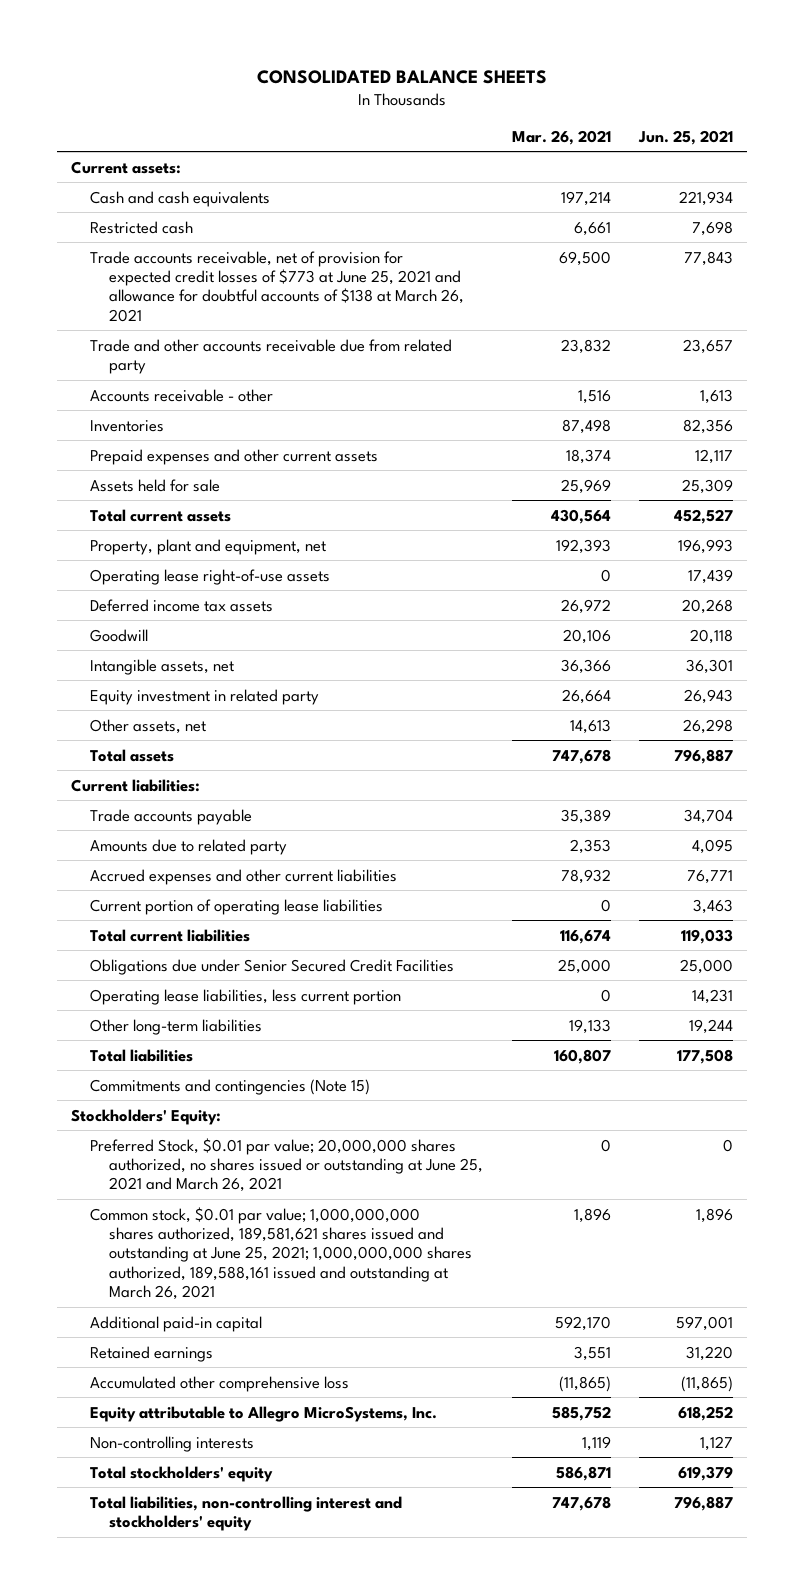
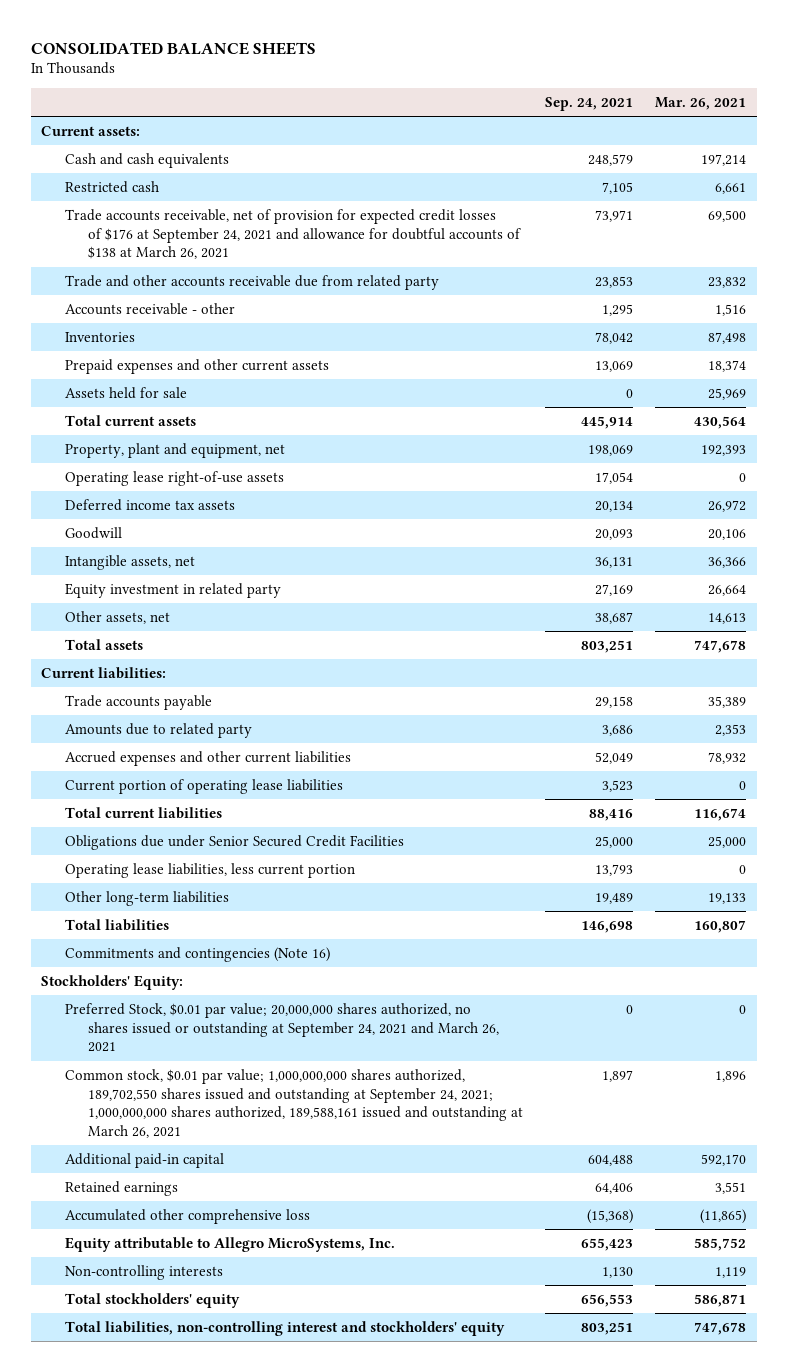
[638,129,734,145] Jun. 25, 2021 -> none
none -> [545,97,634,112] Sep. 24, 2021
[90,250,464,322] Trade accounts receivable, net of provision for expected credit losses of $773 at June 25, 2021 and allowance for doubtful accounts of $138 at March 26, 2021 -> [64,208,522,260] Trade accounts receivable, net of provision for expected credit losses of $176 at September 24, 2021 and allowance for doubtful accounts of $138 at March 26, 2021
[90,1078,371,1095] Commitments and contingencies (Note 15) -> [64,946,330,962] Commitments and contingencies (Note 16)
[90,1137,483,1193] Preferred Stock, $0.01 par value; 20,000,000 shares authorized, no shares issued or outstanding at June 25, 2021 and March 26, 2021 -> [64,1002,500,1053] Preferred Stock, $0.01 par value; 20,000,000 shares authorized, no shares issued or outstanding at September 24, 2021 and March 26, 2021
[90,1206,472,1300] Common stock, $0.01 par value; 1,000,000,000 shares authorized, 189,581,621 shares issued and outstanding at June 25, 2021; 1,000,000,000 shares authorized, 189,588,161 issued and outstanding at March 26, 2021 -> [64,1068,524,1138] Common stock, $0.01 par value; 1,000,000,000 shares authorized, 189,702,550 shares issued and outstanding at September 24, 2021; 1,000,000,000 shares authorized, 189,588,161 issued and outstanding at March 26, 2021

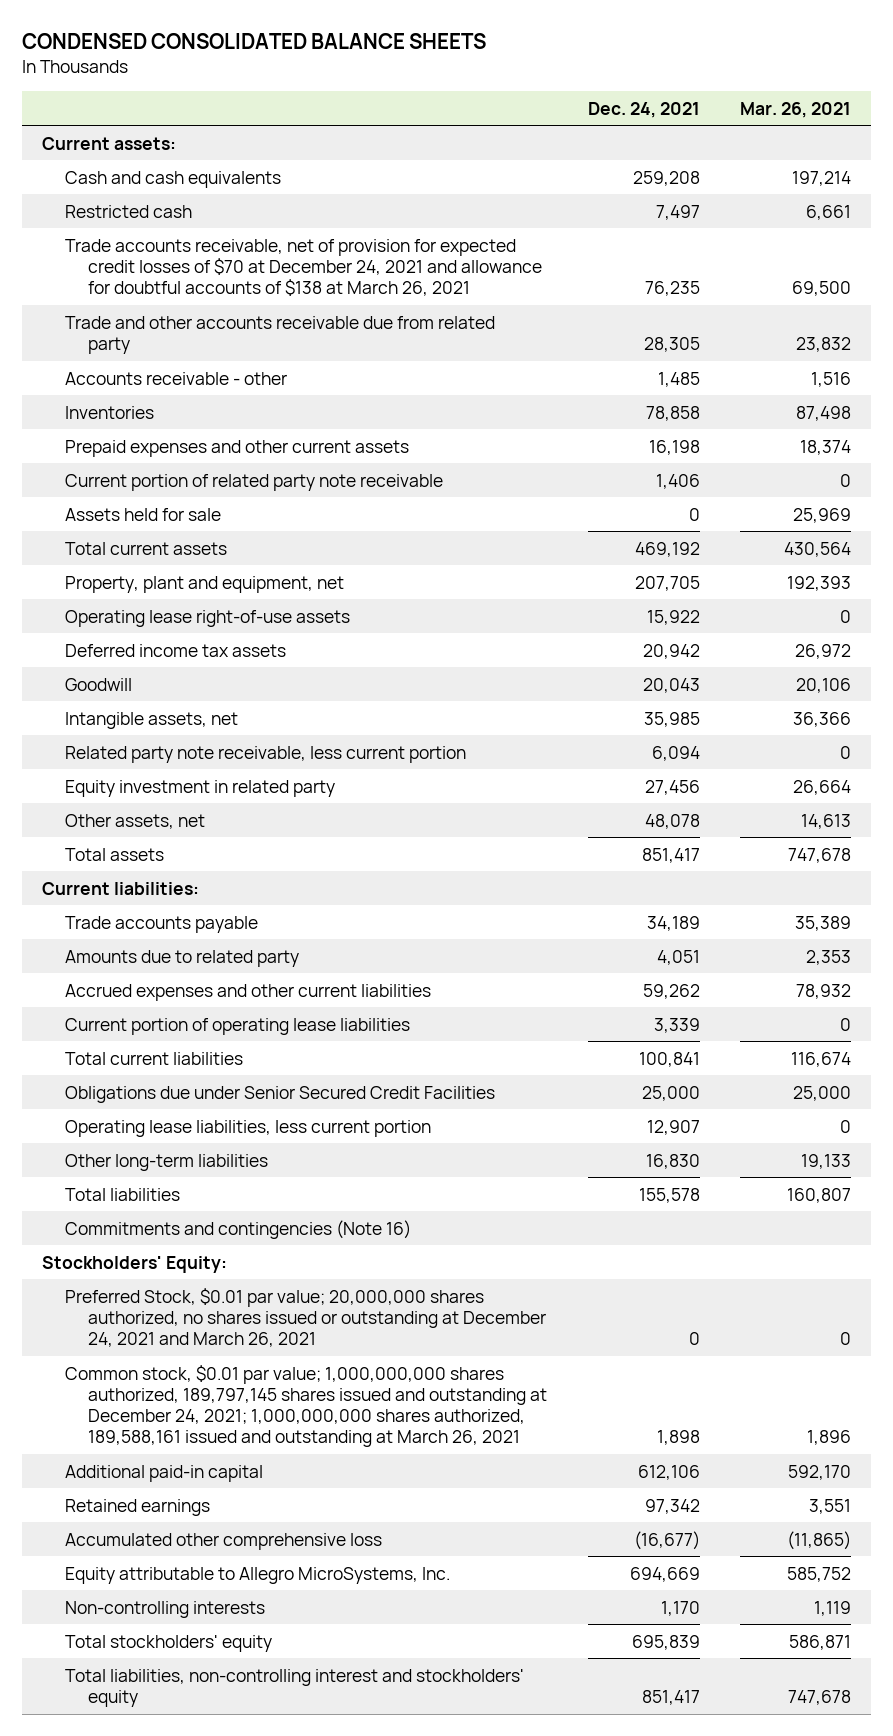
[30,41,316,55] CONSOLIDATED BALANCE SHEETS -> [21,33,486,50] CONDENSED CONSOLIDATED BALANCE SHEETS
[545,97,634,112] Sep. 24, 2021 -> none
none -> [587,101,700,118] Dec. 24, 2021
[64,208,522,260] Trade accounts receivable, net of provision for expected credit losses of $176 at September 24, 2021 and allowance for doubtful accounts of $138 at March 26, 2021 -> [65,238,543,296] Trade accounts receivable, net of provision for expected credit losses of $70 at December 24, 2021 and allowance for doubtful accounts of $138 at March 26, 2021
none -> [65,473,444,491] Current portion of related party note receivable
none -> [65,745,467,763] Related party note receivable, less current portion
[64,1002,500,1053] Preferred Stock, $0.01 par value; 20,000,000 shares authorized, no shares issued or outstanding at September 24, 2021 and March 26, 2021 -> [65,1287,547,1347] Preferred Stock, $0.01 par value; 20,000,000 shares authorized, no shares issued or outstanding at December 24, 2021 and March 26, 2021
[64,1068,524,1138] Common stock, $0.01 par value; 1,000,000,000 shares authorized, 189,702,550 shares issued and outstanding at September 24, 2021; 1,000,000,000 shares authorized, 189,588,161 issued and outstanding at March 26, 2021 -> [65,1364,548,1447] Common stock, $0.01 par value; 1,000,000,000 shares authorized, 189,797,145 shares issued and outstanding at December 24, 2021; 1,000,000,000 shares authorized, 189,588,161 issued and outstanding at March 26, 2021

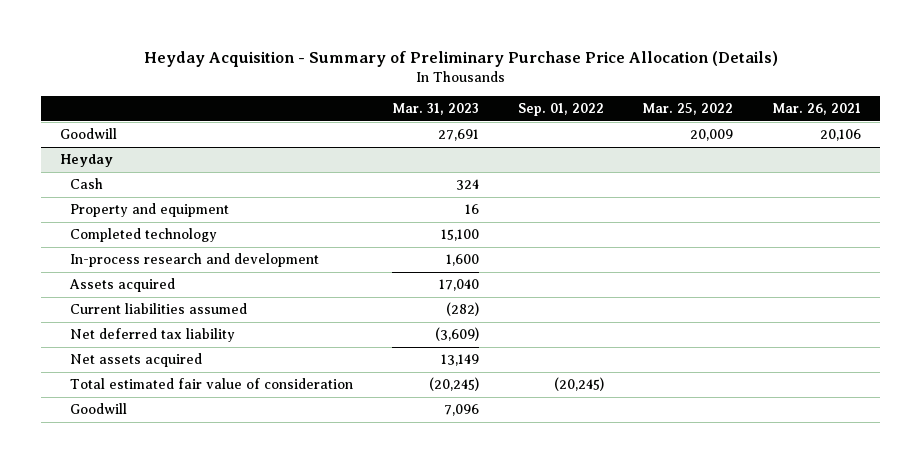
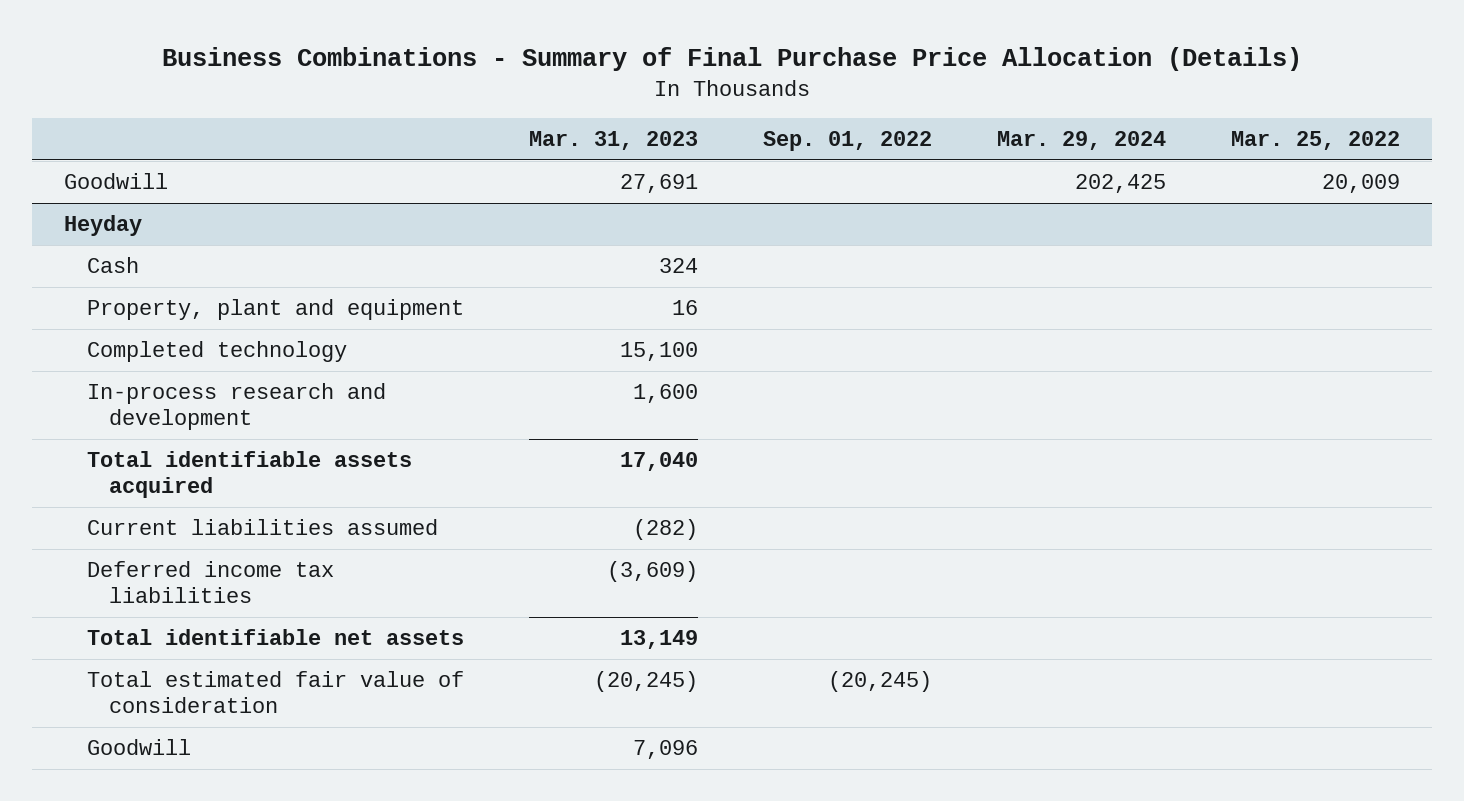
[143,50,778,67] Heyday Acquisition - Summary of Preliminary Purchase Price Allocation (Details) -> [162,46,1303,71] Business Combinations - Summary of Final Purchase Price Allocation (Details)
[772,102,862,115] Mar. 26, 2021 -> none
none -> [996,131,1166,151] Mar. 29, 2024
[70,203,230,218] Property and equipment -> [86,299,464,321] Property, plant and equipment
[69,278,176,293] Assets acquired -> [86,451,412,498] Total identifiable assets acquired
[70,328,236,343] Net deferred tax liability -> [86,561,334,603] Deferred income tax liabilities
[70,353,203,368] Net assets acquired -> [86,629,464,646] Total identifiable net assets

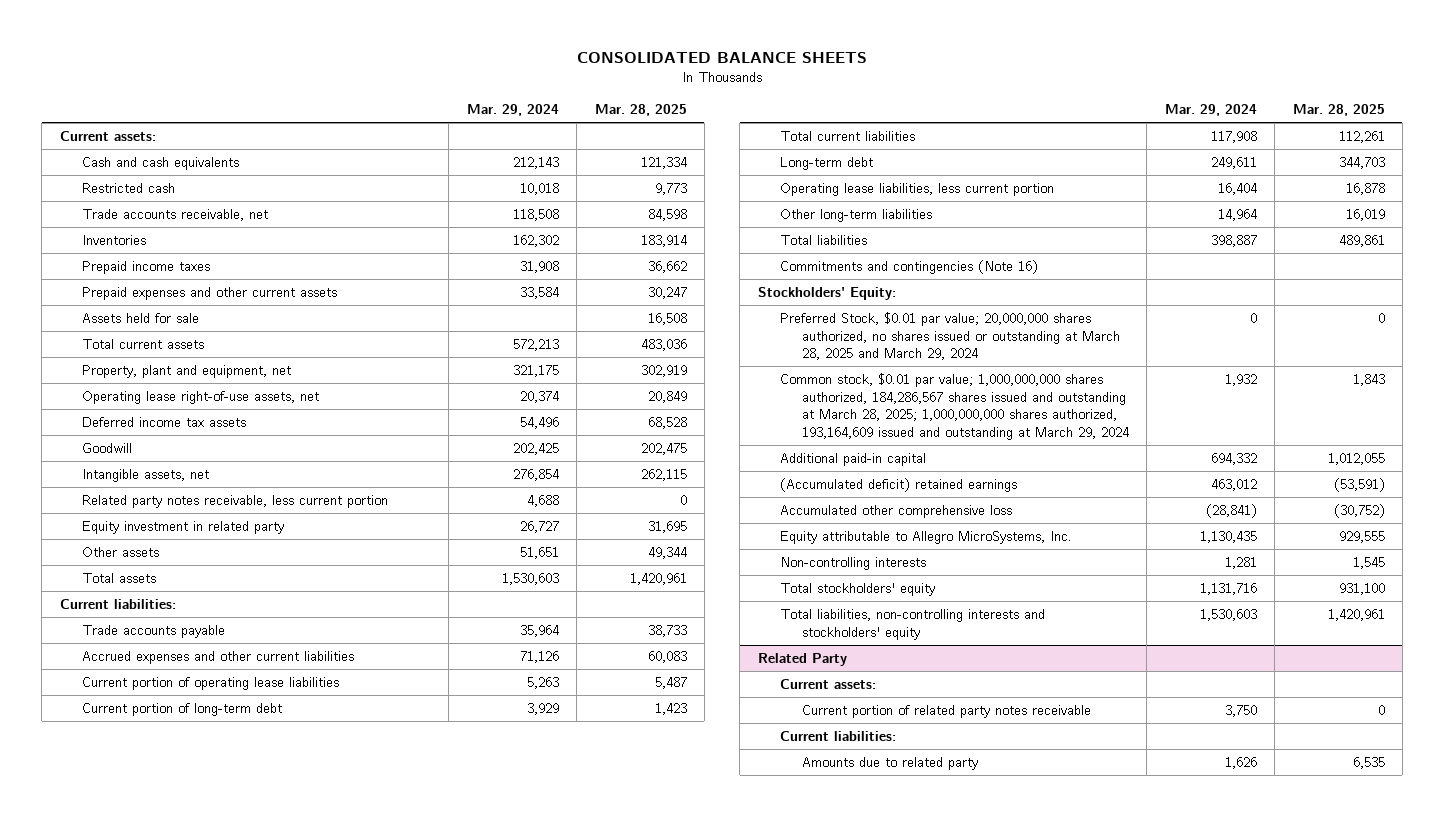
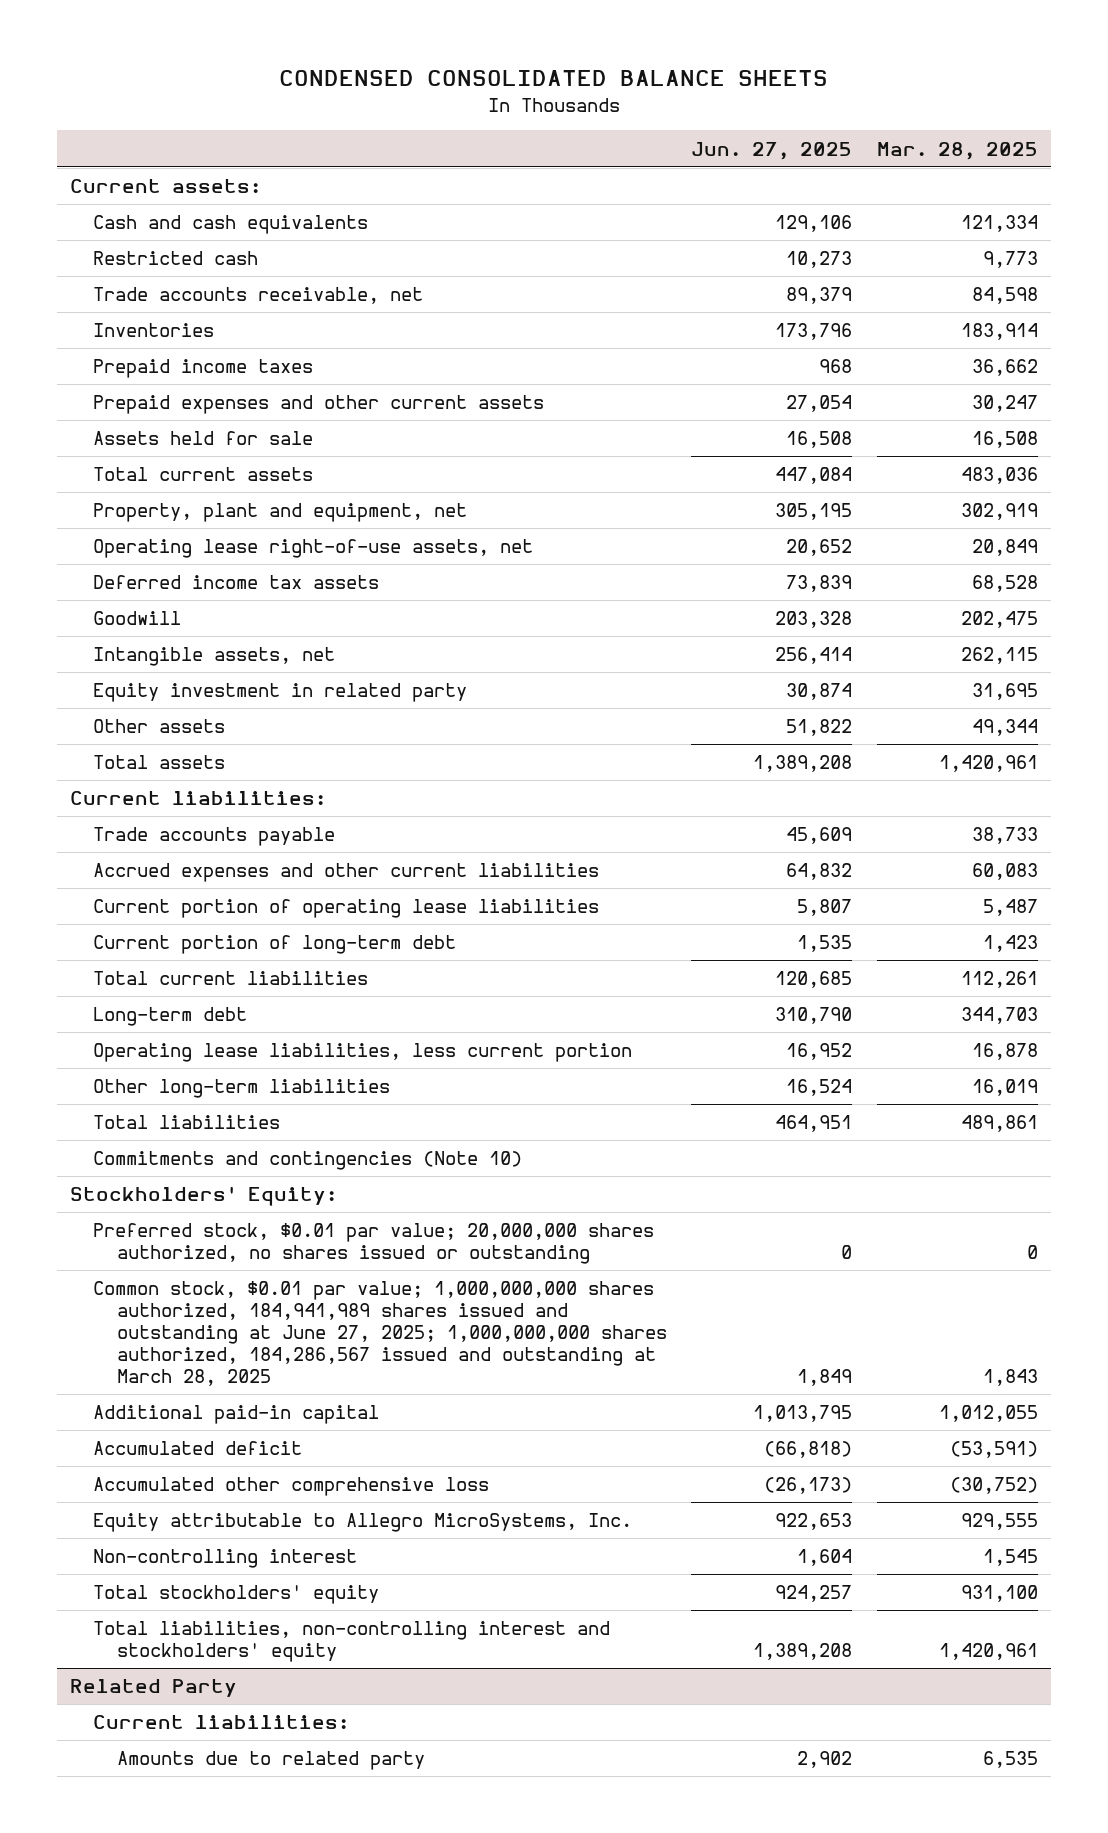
[577,52,868,64] CONSOLIDATED BALANCE SHEETS -> [278,70,828,87] CONDENSED CONSOLIDATED BALANCE SHEETS
[466,104,559,117] Mar. 29, 2024 -> none
none -> [691,141,853,160] Jun. 27, 2025
[81,494,388,508] Related party notes receivable, less current portion -> none
[779,259,1038,274] Commitments and contingencies (Note 16) -> [93,1151,523,1171] Commitments and contingencies (Note 10)
[779,311,1120,361] Preferred Stock, $0.01 par value; 20,000,000 shares authorized, no shares issued or outstanding at March 28, 2025 and March 29, 2024 -> [93,1223,655,1265] Preferred stock, $0.01 par value; 20,000,000 shares authorized, no shares issued or outstanding
[779,372,1129,441] Common stock, $0.01 par value; 1,000,000,000 shares authorized, 184,286,567 shares issued and outstanding at March 28, 2025; 1,000,000,000 shares authorized, 193,164,609 issued and outstanding at March 29, 2024 -> [93,1281,667,1386] Common stock, $0.01 par value; 1,000,000,000 shares authorized, 184,941,989 shares issued and outstanding at June 27, 2025; 1,000,000,000 shares authorized, 184,286,567 issued and outstanding at March 28, 2025
[779,477,1017,492] (Accumulated deficit) retained earnings -> [93,1441,303,1456] Accumulated deficit
[779,556,926,570] Non-controlling interests -> [93,1549,358,1569] Non-controlling interest
[779,608,1045,640] Total liabilities, non-controlling interests and stockholders' equity -> [93,1621,611,1663] Total liabilities, non-controlling interest and stockholders' equity
[779,678,876,689] Current assets: -> none
[801,704,1091,718] Current portion of related party notes receivable -> none

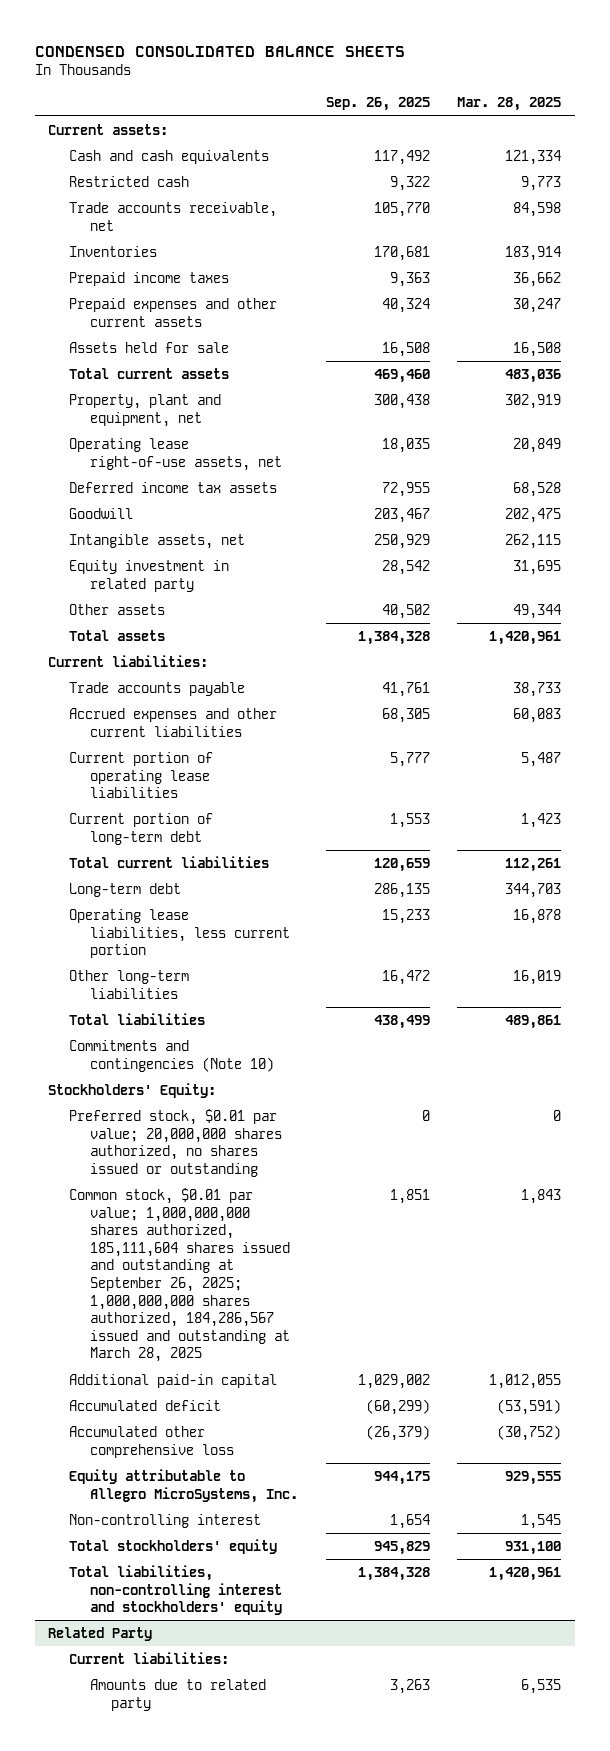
[691,141,853,160] Jun. 27, 2025 -> none
none -> [325,97,430,112] Sep. 26, 2025
[93,1281,667,1386] Common stock, $0.01 par value; 1,000,000,000 shares authorized, 184,941,989 shares issued and outstanding at June 27, 2025; 1,000,000,000 shares authorized, 184,286,567 issued and outstanding at March 28, 2025 -> [69,1188,291,1363] Common stock, $0.01 par value; 1,000,000,000 shares authorized, 185,111,604 shares issued and outstanding at September 26, 2025; 1,000,000,000 shares authorized, 184,286,567 issued and outstanding at March 28, 2025

